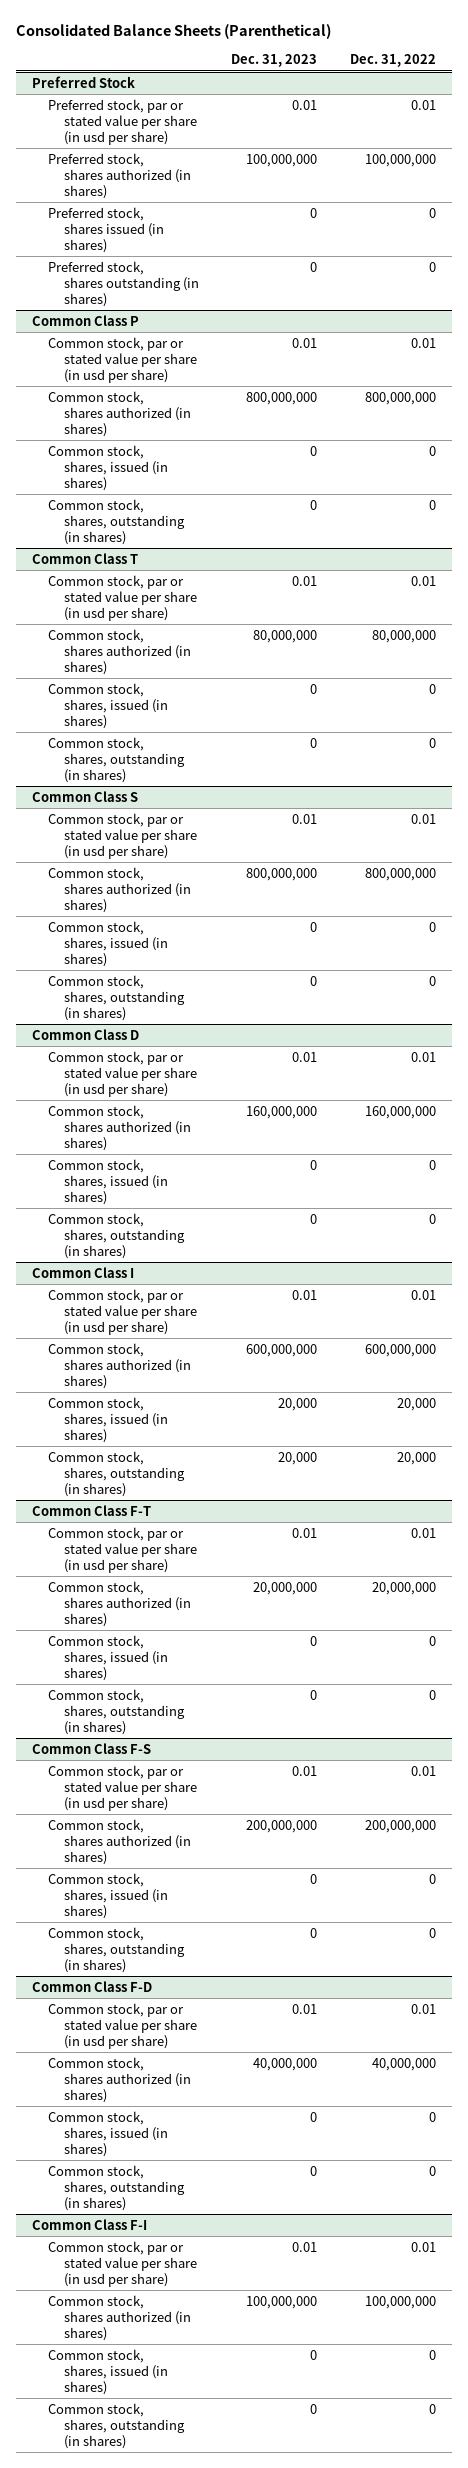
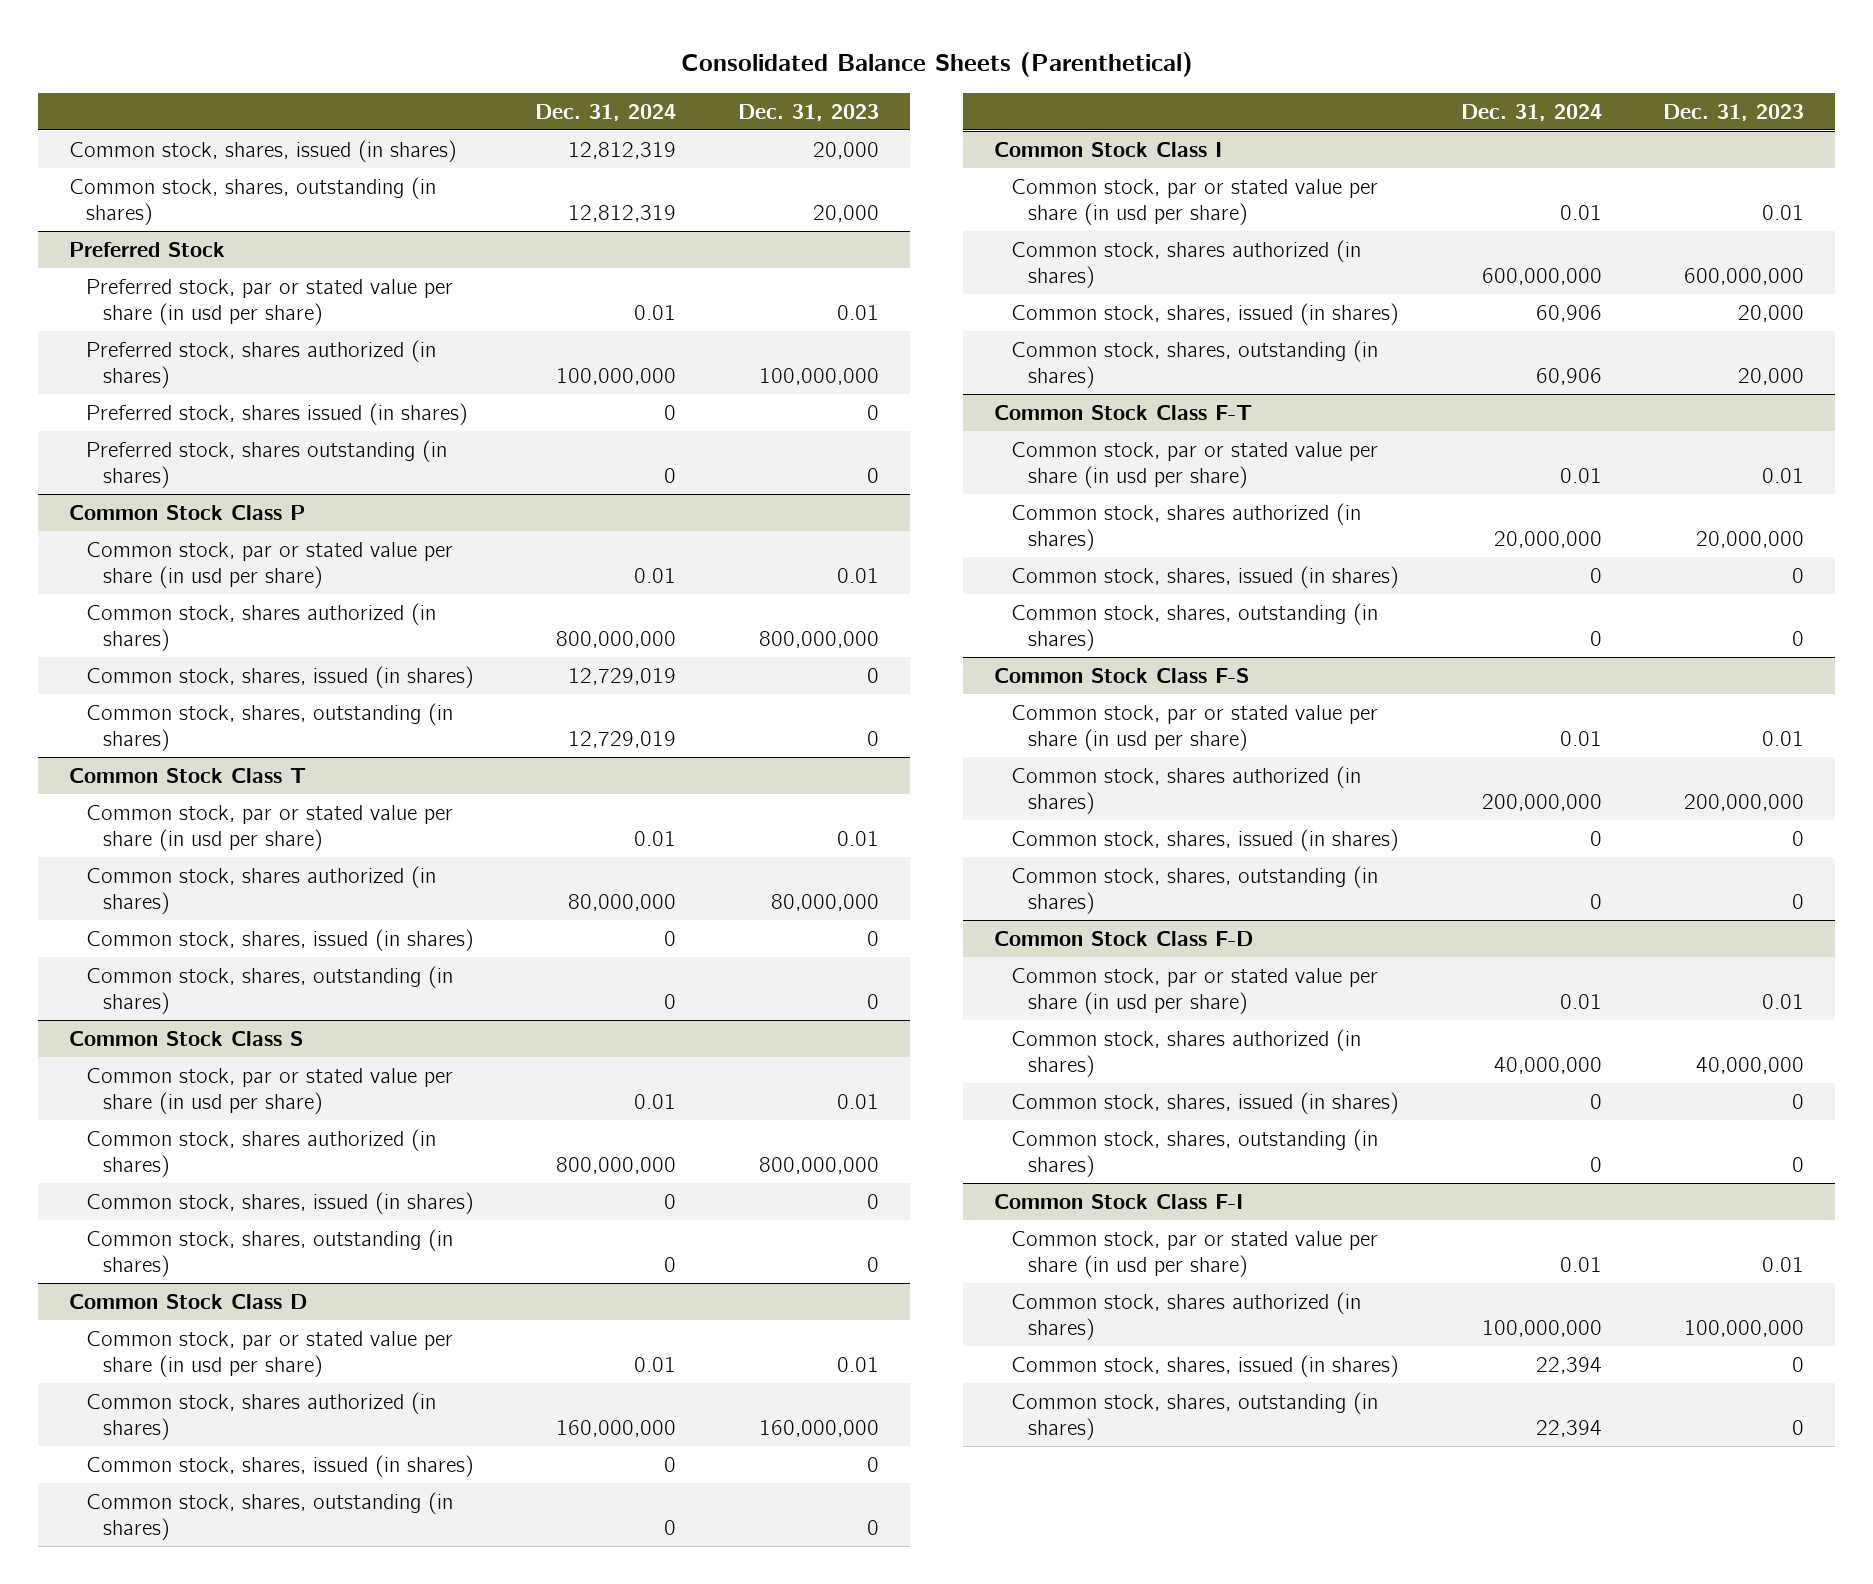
[349,54,436,68] Dec. 31, 2022 -> none
none -> [535,103,677,121] Dec. 31, 2024
none -> [68,139,457,162] Common stock, shares, issued (in shares)
none -> [68,176,436,225] Common stock, shares, outstanding (in shares)
[32,314,140,326] Common Class P -> [68,504,305,520] Common Stock Class P
[32,552,139,564] Common Class T -> [68,767,306,783] Common Stock Class T
[32,790,139,802] Common Class S -> [68,1030,303,1046] Common Stock Class S
[32,1028,140,1040] Common Class D -> [68,1293,307,1309] Common Stock Class D
[32,1266,135,1278] Common Class I -> [994,141,1223,157] Common Stock Class I
[32,1504,152,1516] Common Class F-T -> [994,404,1253,420] Common Stock Class F-T
[32,1742,152,1754] Common Class F-S -> [994,667,1250,683] Common Stock Class F-S
[32,1980,153,1992] Common Class F-D -> [994,930,1254,946] Common Stock Class F-D
[32,2218,148,2230] Common Class F-I -> [994,1193,1244,1209] Common Stock Class F-I

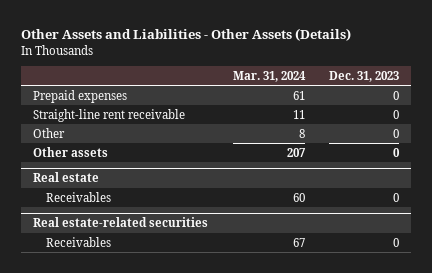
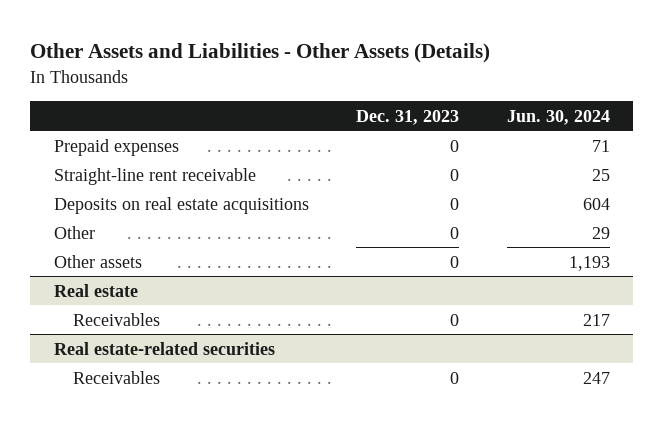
[232,70,306,82] Mar. 31, 2024 -> none
none -> [506,109,610,125] Jun. 30, 2024
none -> [53,196,309,214] Deposits on real estate acquisitions

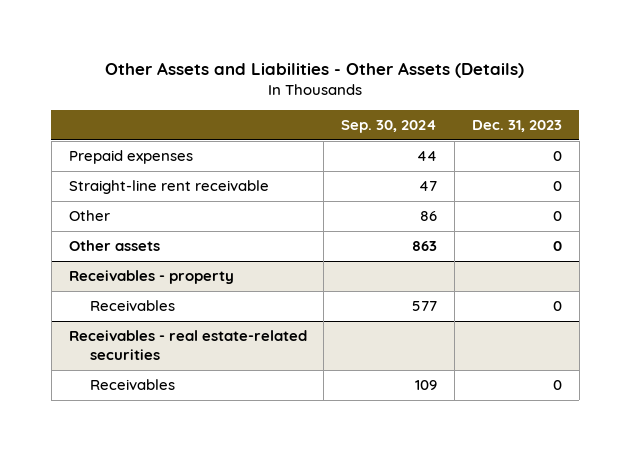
[506,109,610,125] Jun. 30, 2024 -> none
none -> [341,120,438,134] Sep. 30, 2024
[53,196,309,214] Deposits on real estate acquisitions -> none
[53,283,138,297] Real estate -> [68,270,234,285] Receivables - property
[53,341,275,355] Real estate-related securities -> [68,330,307,361] Receivables - real estate-related securities

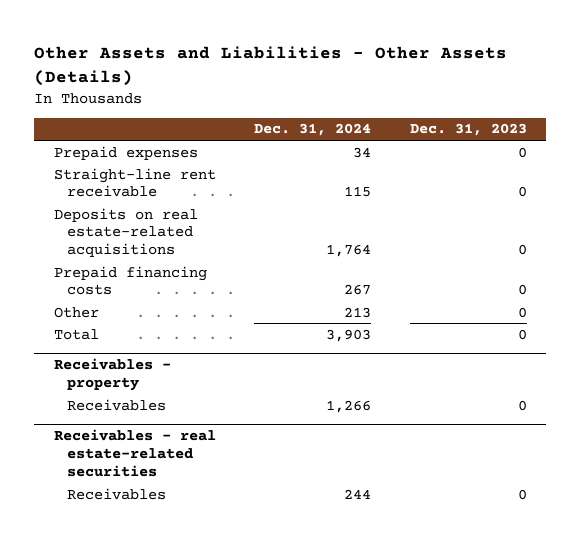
[341,120,438,134] Sep. 30, 2024 -> none
none -> [254,123,372,137] Dec. 31, 2024
none -> [53,207,198,258] Deposits on real estate-related acquisitions
none -> [53,265,207,296] Prepaid financing costs
[68,240,160,252] Other assets -> [53,328,99,340] Total

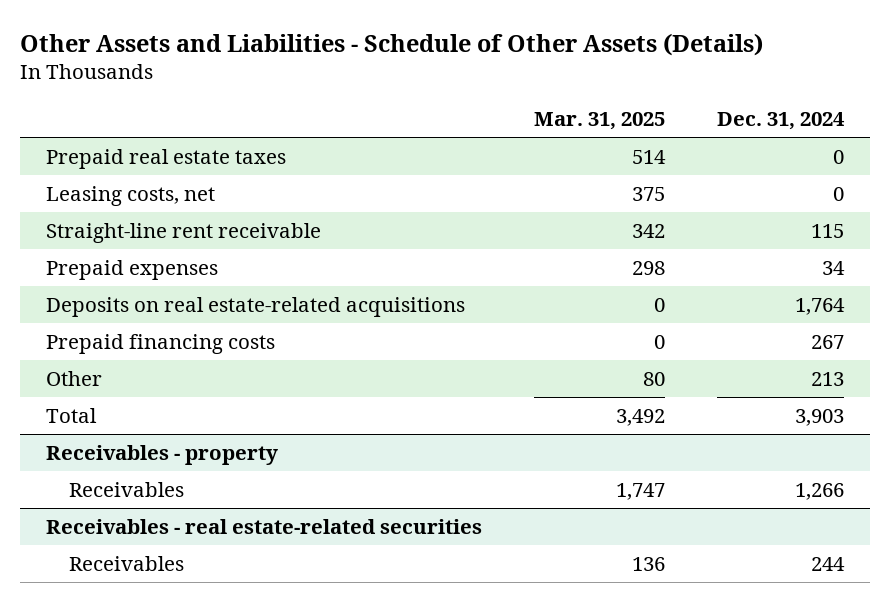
[34,45,508,86] Other Assets and Liabilities - Other Assets (Details) -> [19,32,763,56] Other Assets and Liabilities - Schedule of Other Assets (Details)
[410,123,528,137] Dec. 31, 2023 -> none
none -> [534,111,666,130] Mar. 31, 2025
none -> [45,149,286,170] Prepaid real estate taxes
none -> [45,186,215,207] Leasing costs, net
[53,145,198,160] Prepaid expenses -> [45,260,218,281] Prepaid expenses

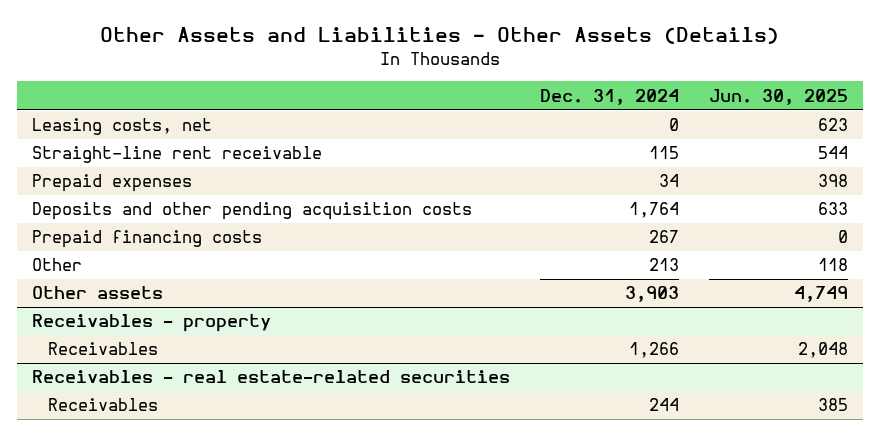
[19,32,763,56] Other Assets and Liabilities - Schedule of Other Assets (Details) -> [100,27,780,45] Other Assets and Liabilities - Other Assets (Details)
[534,111,666,130] Mar. 31, 2025 -> none
none -> [709,88,849,105] Jun. 30, 2025
[45,149,286,170] Prepaid real estate taxes -> none
[45,297,465,318] Deposits on real estate-related acquisitions -> [31,202,472,221] Deposits and other pending acquisition costs
[45,408,97,424] Total -> [31,286,163,300] Other assets

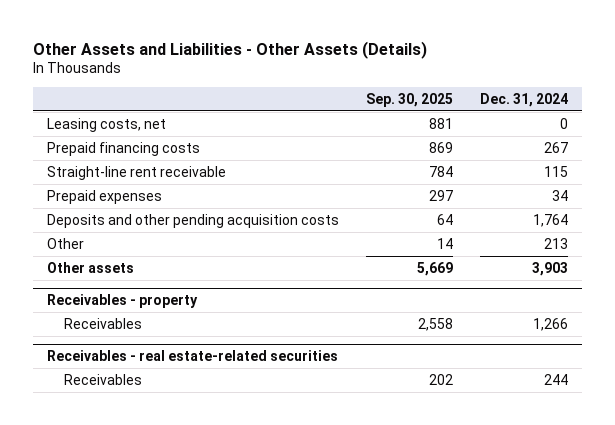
[709,88,849,105] Jun. 30, 2025 -> none
none -> [366,93,454,108] Sep. 30, 2025
[31,230,262,249] Prepaid financing costs -> [46,141,200,156] Prepaid financing costs

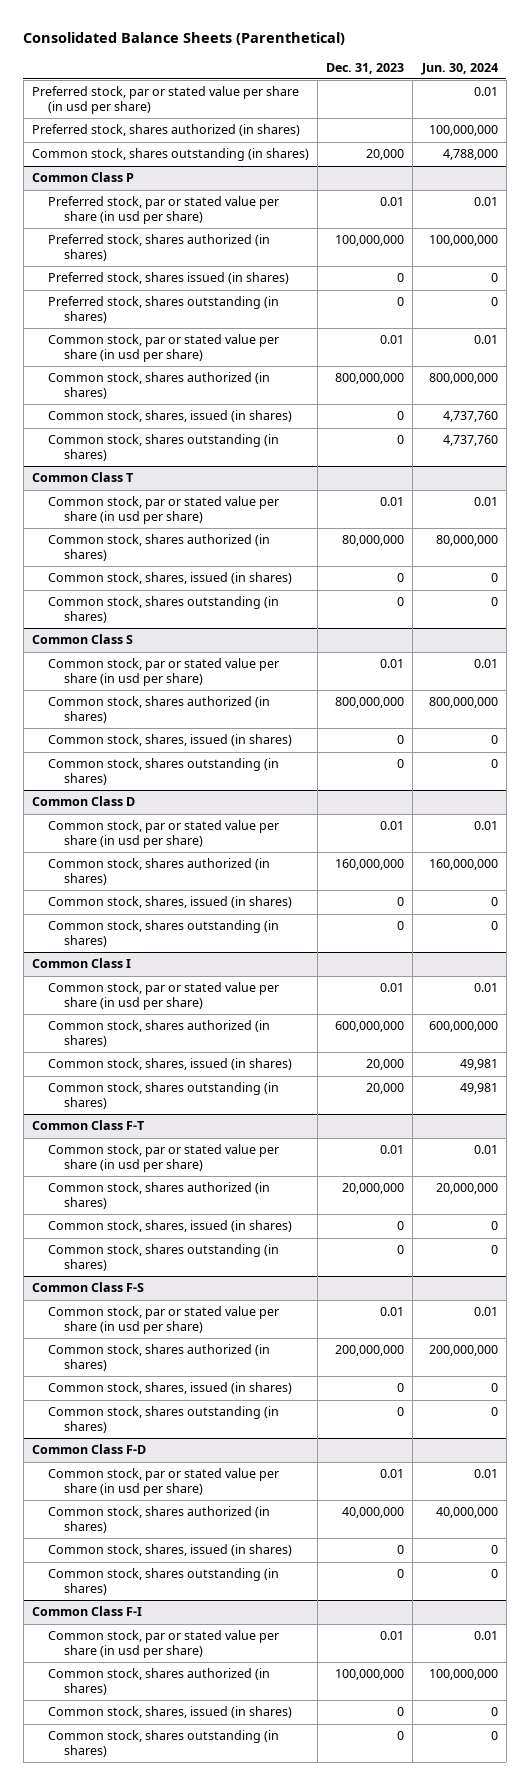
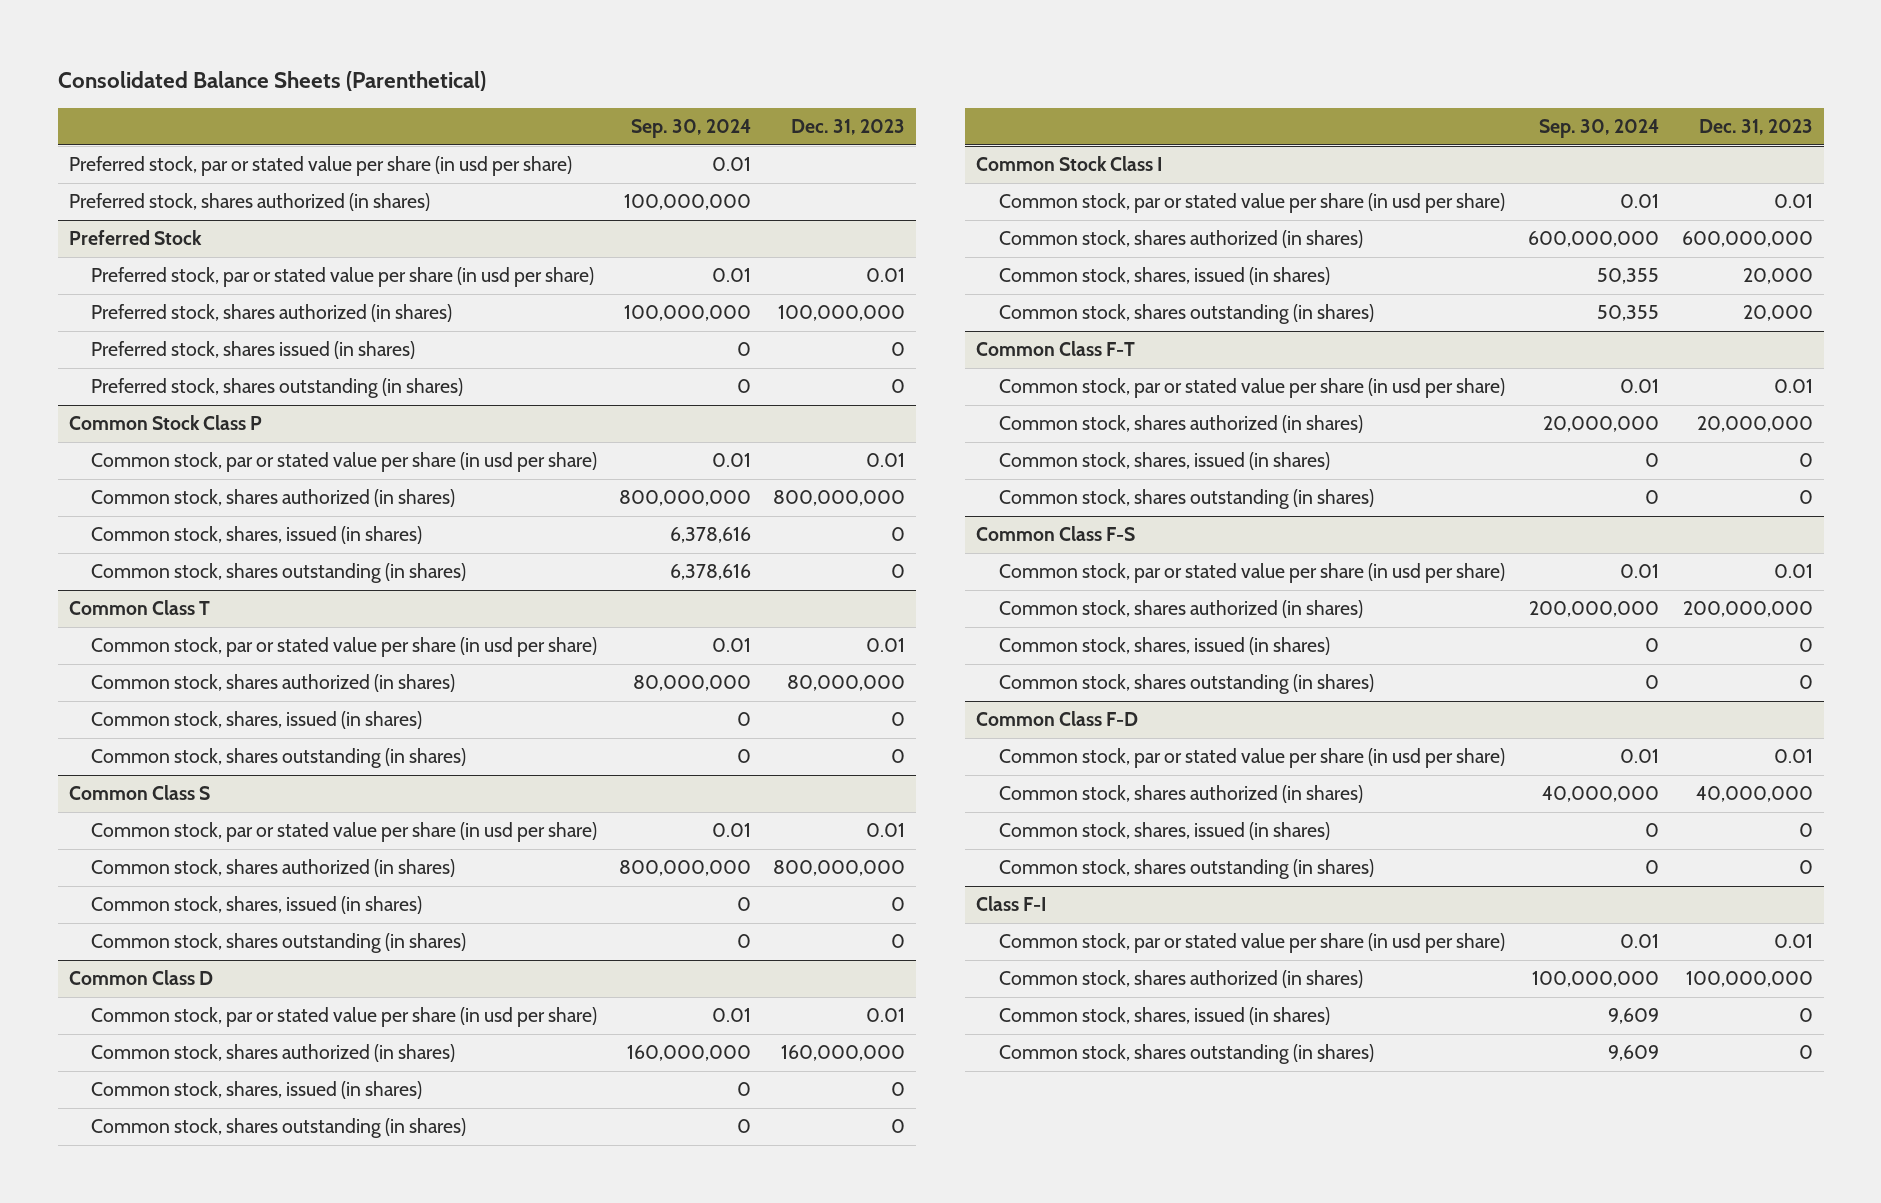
[420,62,498,75] Jun. 30, 2024 -> none
none -> [631,119,752,139] Sep. 30, 2024
[31,148,309,162] Common stock, shares outstanding (in shares) -> none
[31,172,134,183] Common Class P -> none
none -> [68,230,202,246] Preferred Stock
none -> [68,415,262,431] Common Stock Class P
[31,958,131,969] Common Class I -> [976,156,1164,172] Common Stock Class I
[31,1606,142,1617] Common Class F-I -> [976,896,1048,912] Class F-I

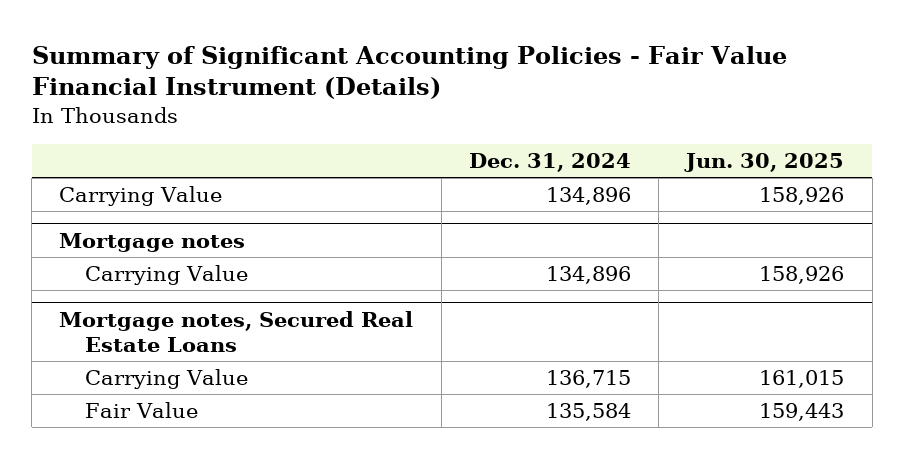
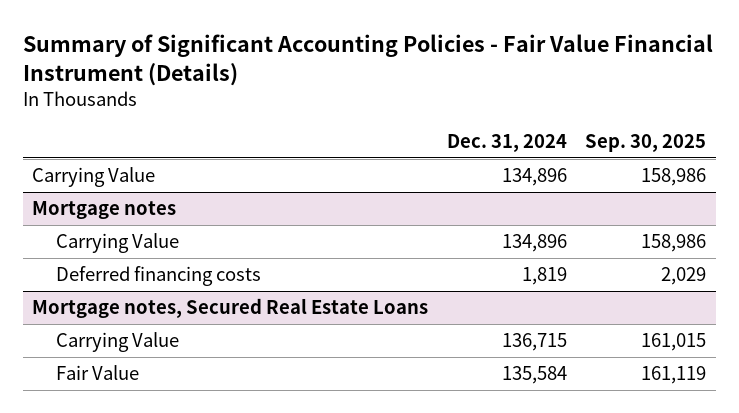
[684,152,845,172] Jun. 30, 2025 -> none
none -> [585,133,707,152] Sep. 30, 2025
none -> [56,266,262,287] Deferred financing costs

